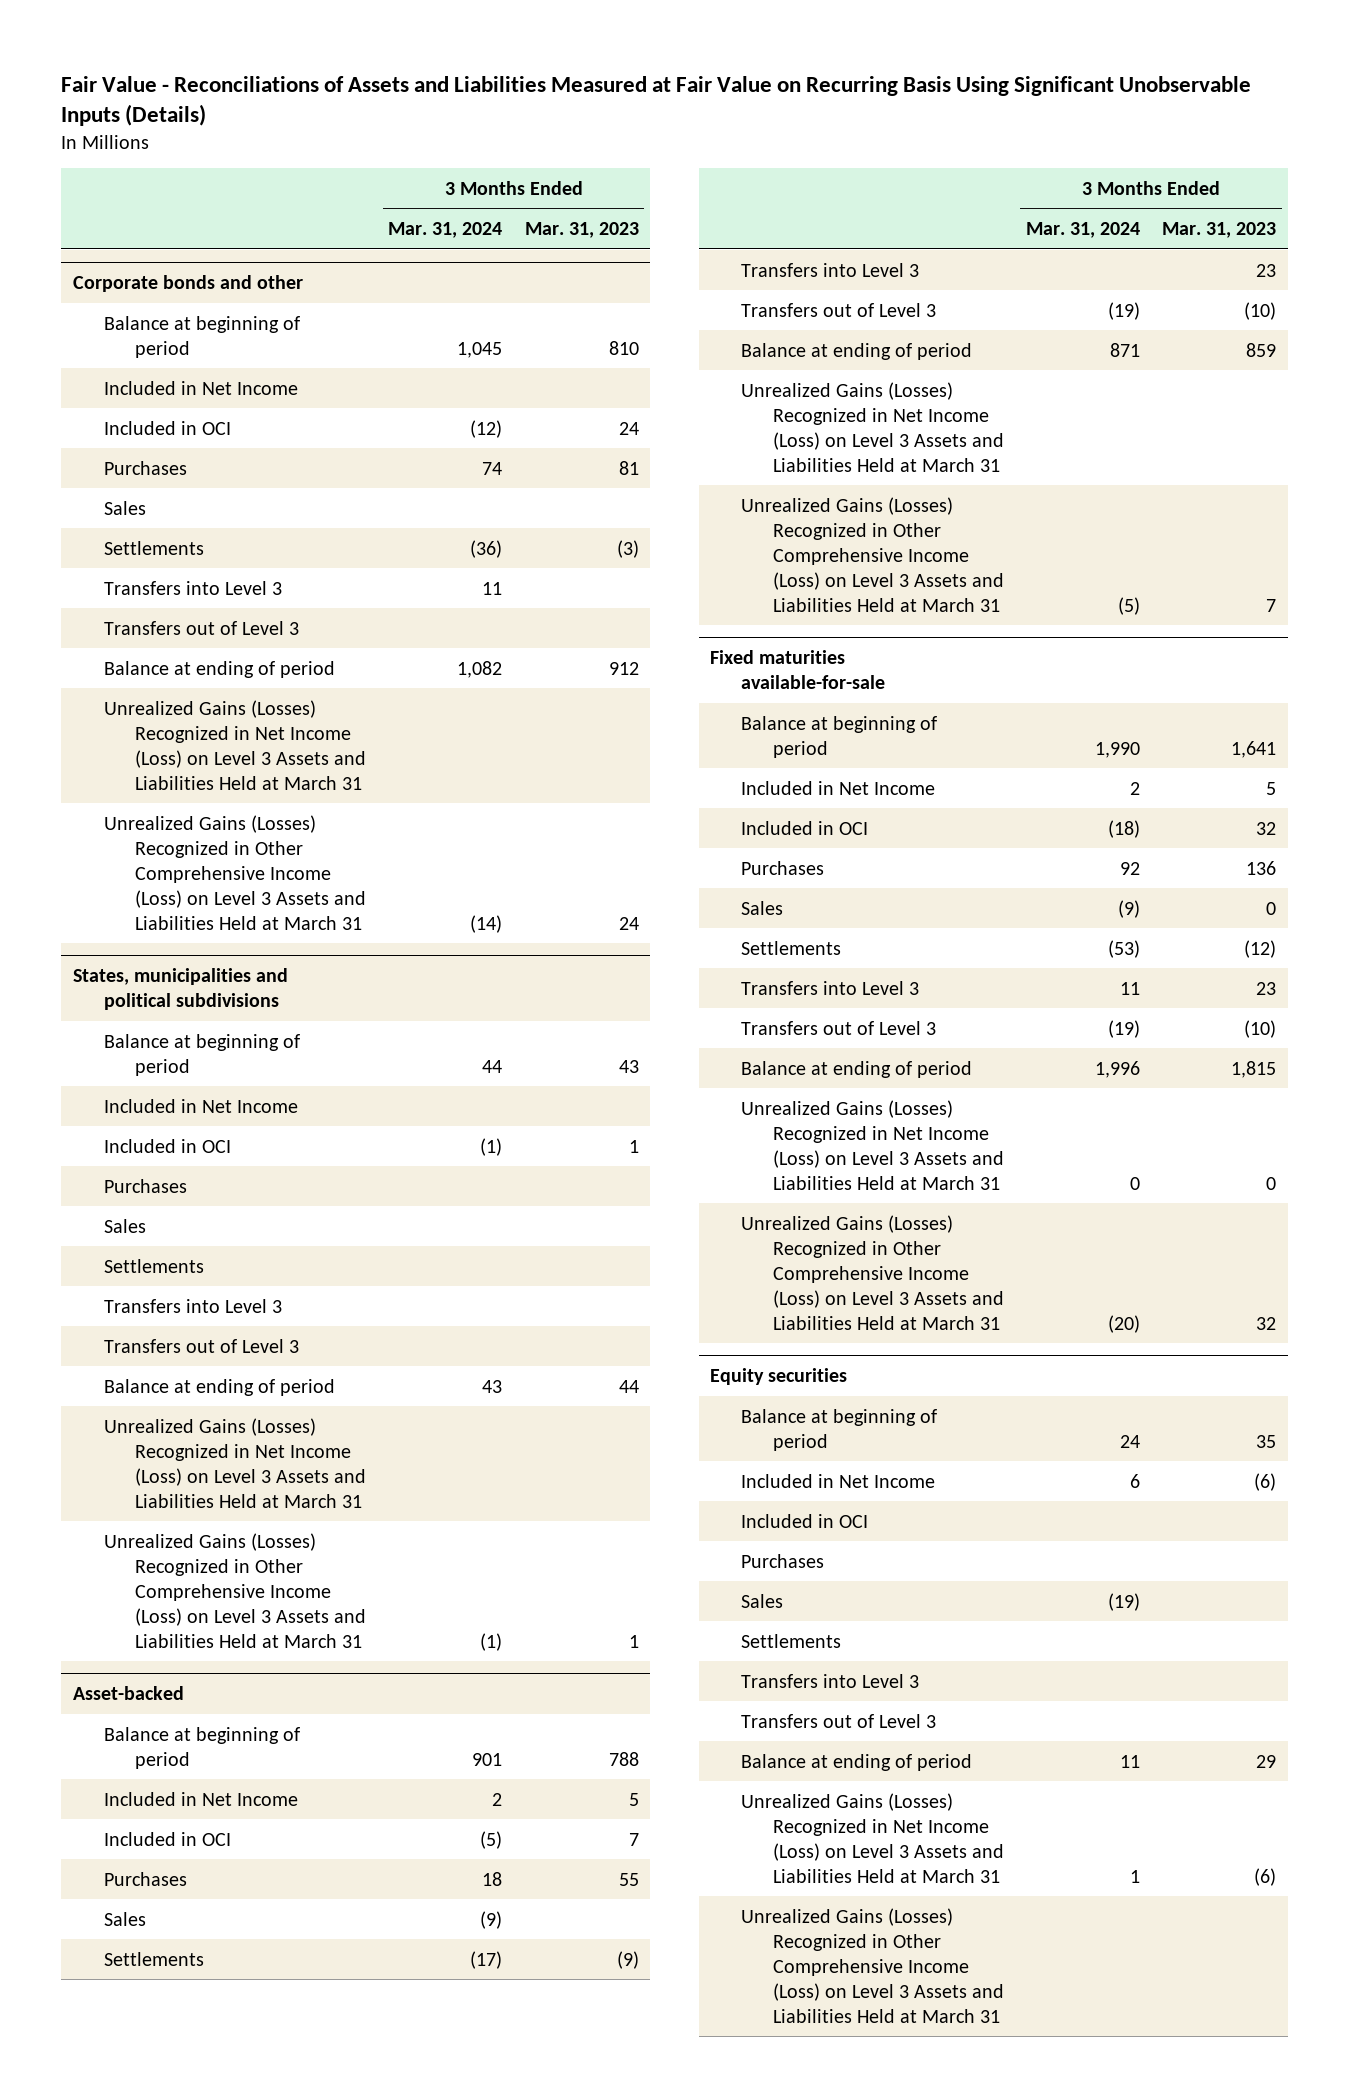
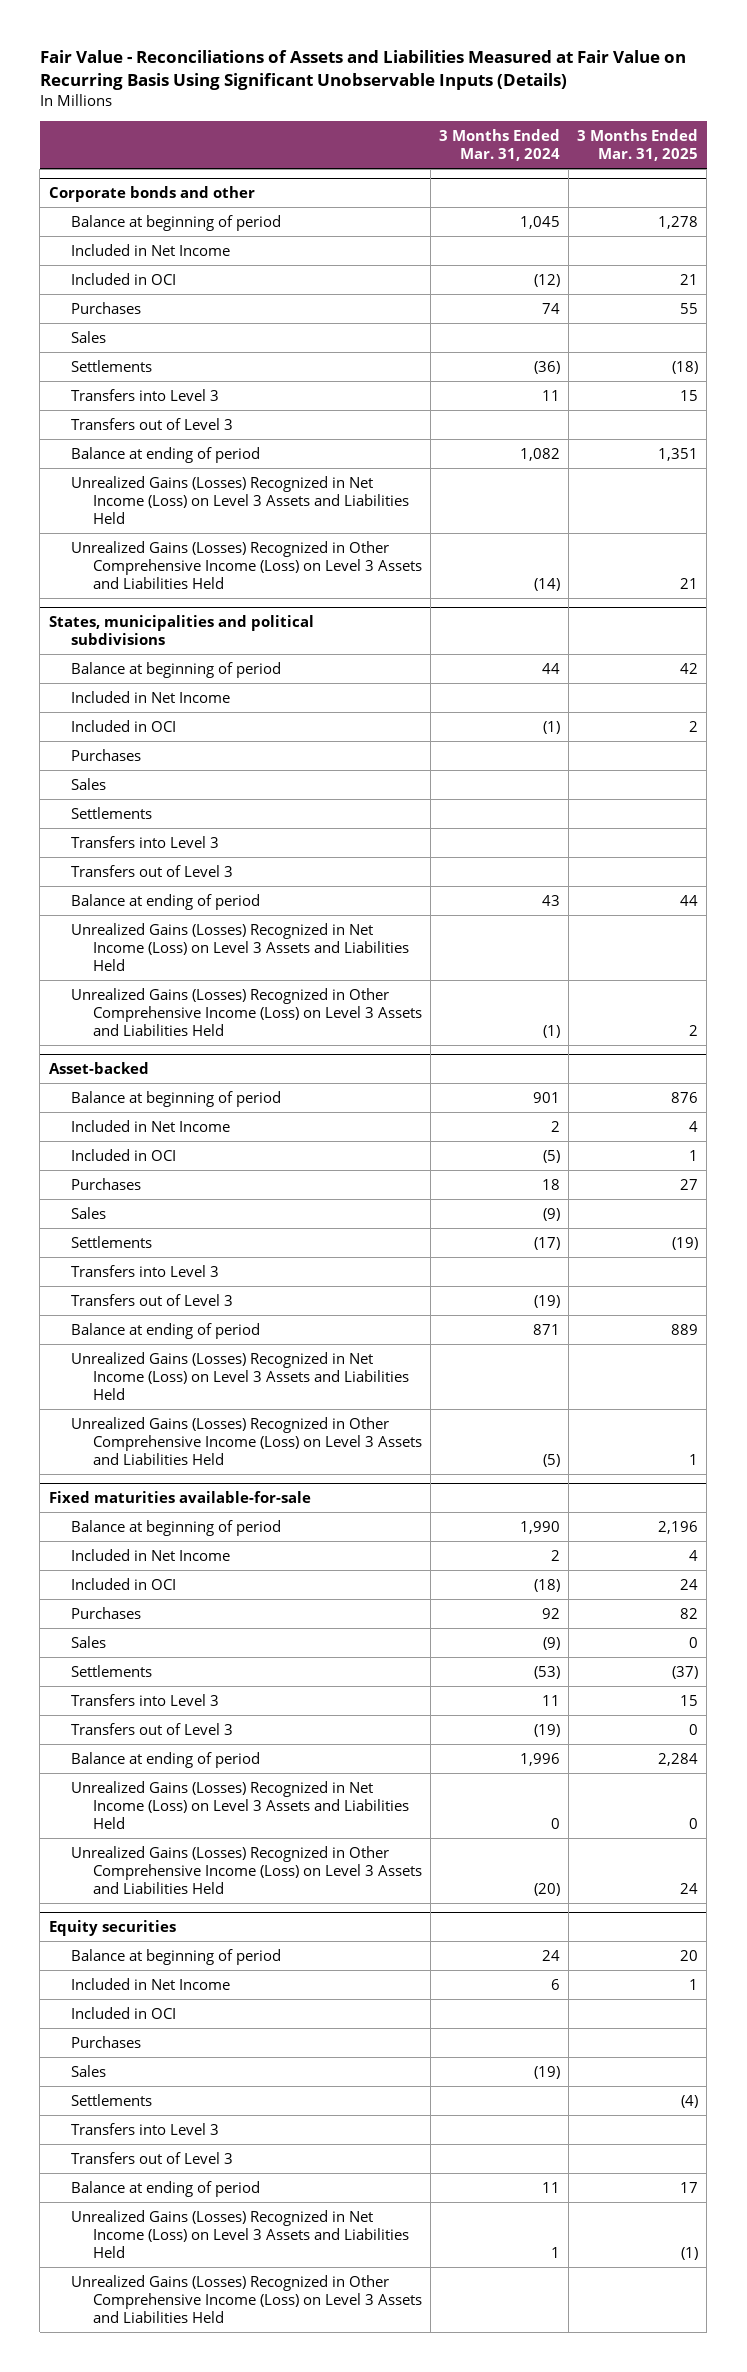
[524,221,639,238] Mar. 31, 2023 -> none
none -> [577,129,699,162] 3 Months Ended Mar. 31, 2025
[103,699,367,790] Unrealized Gains (Losses) Recognized in Net Income (Loss) on Level 3 Assets and Liabilities Held at March 31 -> [70,475,409,525] Unrealized Gains (Losses) Recognized in Net Income (Loss) on Level 3 Assets and Liabilities Held
[103,814,367,930] Unrealized Gains (Losses) Recognized in Other Comprehensive Income (Loss) on Level 3 Assets and Liabilities Held at March 31 -> [70,540,422,590] Unrealized Gains (Losses) Recognized in Other Comprehensive Income (Loss) on Level 3 Assets and Liabilities Held
[103,1417,367,1508] Unrealized Gains (Losses) Recognized in Net Income (Loss) on Level 3 Assets and Liabilities Held at March 31 -> [70,922,409,972] Unrealized Gains (Losses) Recognized in Net Income (Loss) on Level 3 Assets and Liabilities Held
[103,1532,367,1648] Unrealized Gains (Losses) Recognized in Other Comprehensive Income (Loss) on Level 3 Assets and Liabilities Held at March 31 -> [70,987,422,1037] Unrealized Gains (Losses) Recognized in Other Comprehensive Income (Loss) on Level 3 Assets and Liabilities Held
[741,381,1004,472] Unrealized Gains (Losses) Recognized in Net Income (Loss) on Level 3 Assets and Liabilities Held at March 31 -> [70,1351,409,1401] Unrealized Gains (Losses) Recognized in Net Income (Loss) on Level 3 Assets and Liabilities Held
[741,496,1004,612] Unrealized Gains (Losses) Recognized in Other Comprehensive Income (Loss) on Level 3 Assets and Liabilities Held at March 31 -> [70,1416,422,1466] Unrealized Gains (Losses) Recognized in Other Comprehensive Income (Loss) on Level 3 Assets and Liabilities Held
[741,1099,1004,1190] Unrealized Gains (Losses) Recognized in Net Income (Loss) on Level 3 Assets and Liabilities Held at March 31 -> [70,1780,409,1830] Unrealized Gains (Losses) Recognized in Net Income (Loss) on Level 3 Assets and Liabilities Held
[741,1214,1004,1330] Unrealized Gains (Losses) Recognized in Other Comprehensive Income (Loss) on Level 3 Assets and Liabilities Held at March 31 -> [70,1845,422,1895] Unrealized Gains (Losses) Recognized in Other Comprehensive Income (Loss) on Level 3 Assets and Liabilities Held
[741,1792,1004,1883] Unrealized Gains (Losses) Recognized in Net Income (Loss) on Level 3 Assets and Liabilities Held at March 31 -> [70,2209,409,2259] Unrealized Gains (Losses) Recognized in Net Income (Loss) on Level 3 Assets and Liabilities Held
[741,1907,1004,2023] Unrealized Gains (Losses) Recognized in Other Comprehensive Income (Loss) on Level 3 Assets and Liabilities Held at March 31 -> [70,2274,422,2324] Unrealized Gains (Losses) Recognized in Other Comprehensive Income (Loss) on Level 3 Assets and Liabilities Held

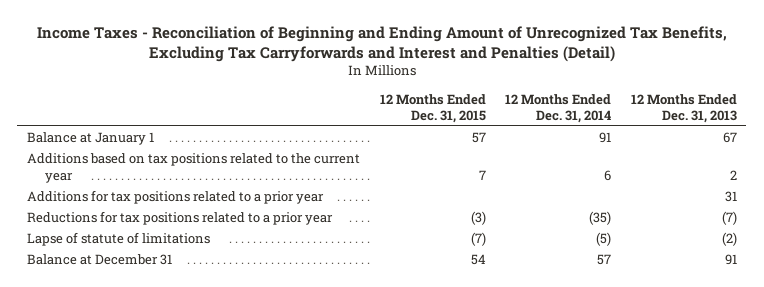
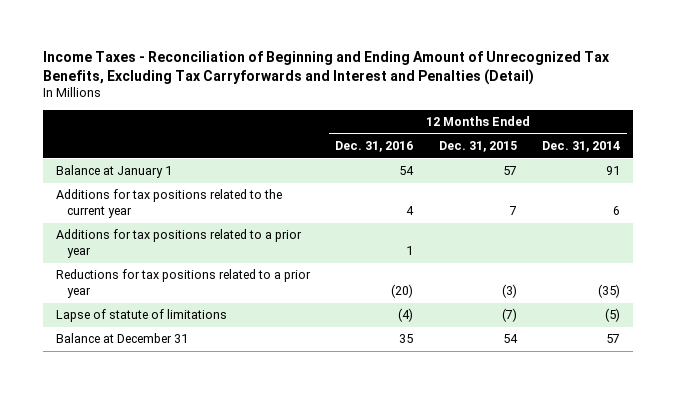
[630,93,737,123] 12 Months Ended Dec. 31, 2013 -> none
none -> [335,141,414,153] Dec. 31, 2016
[27,153,361,183] Additions based on tax positions related to the current year -> [55,189,282,218] Additions for tax positions related to the current year

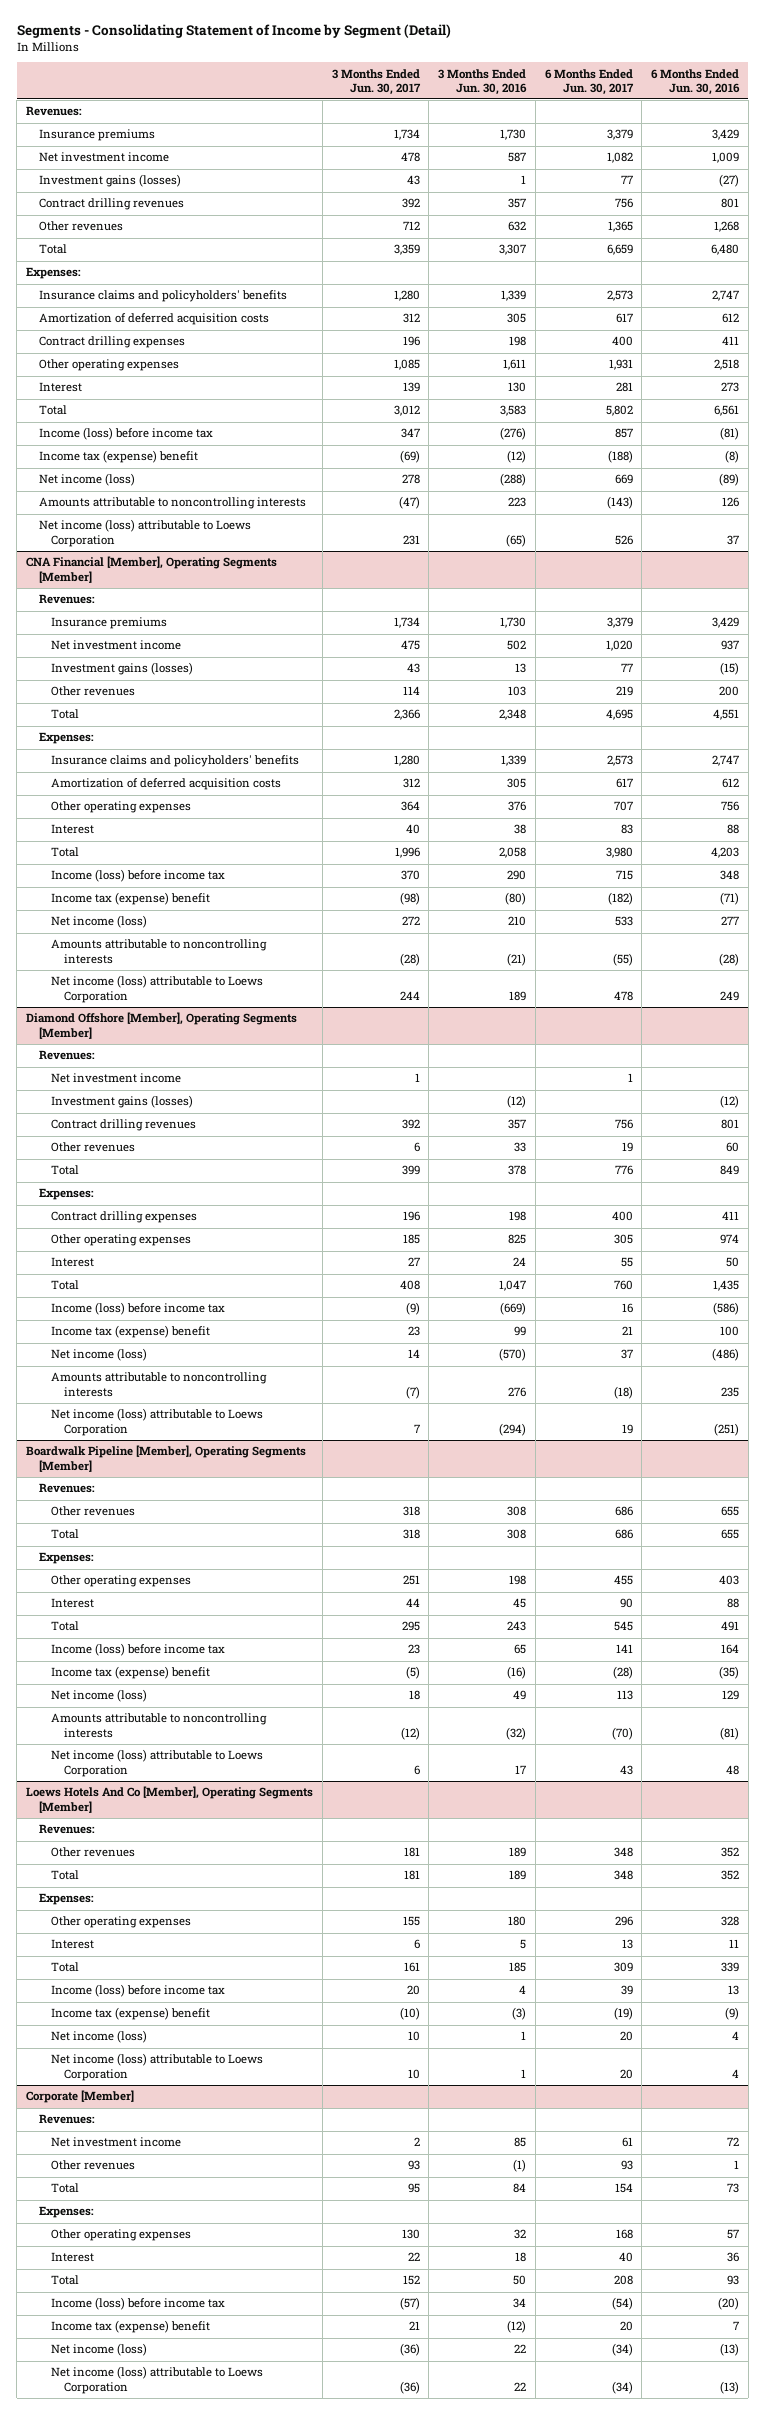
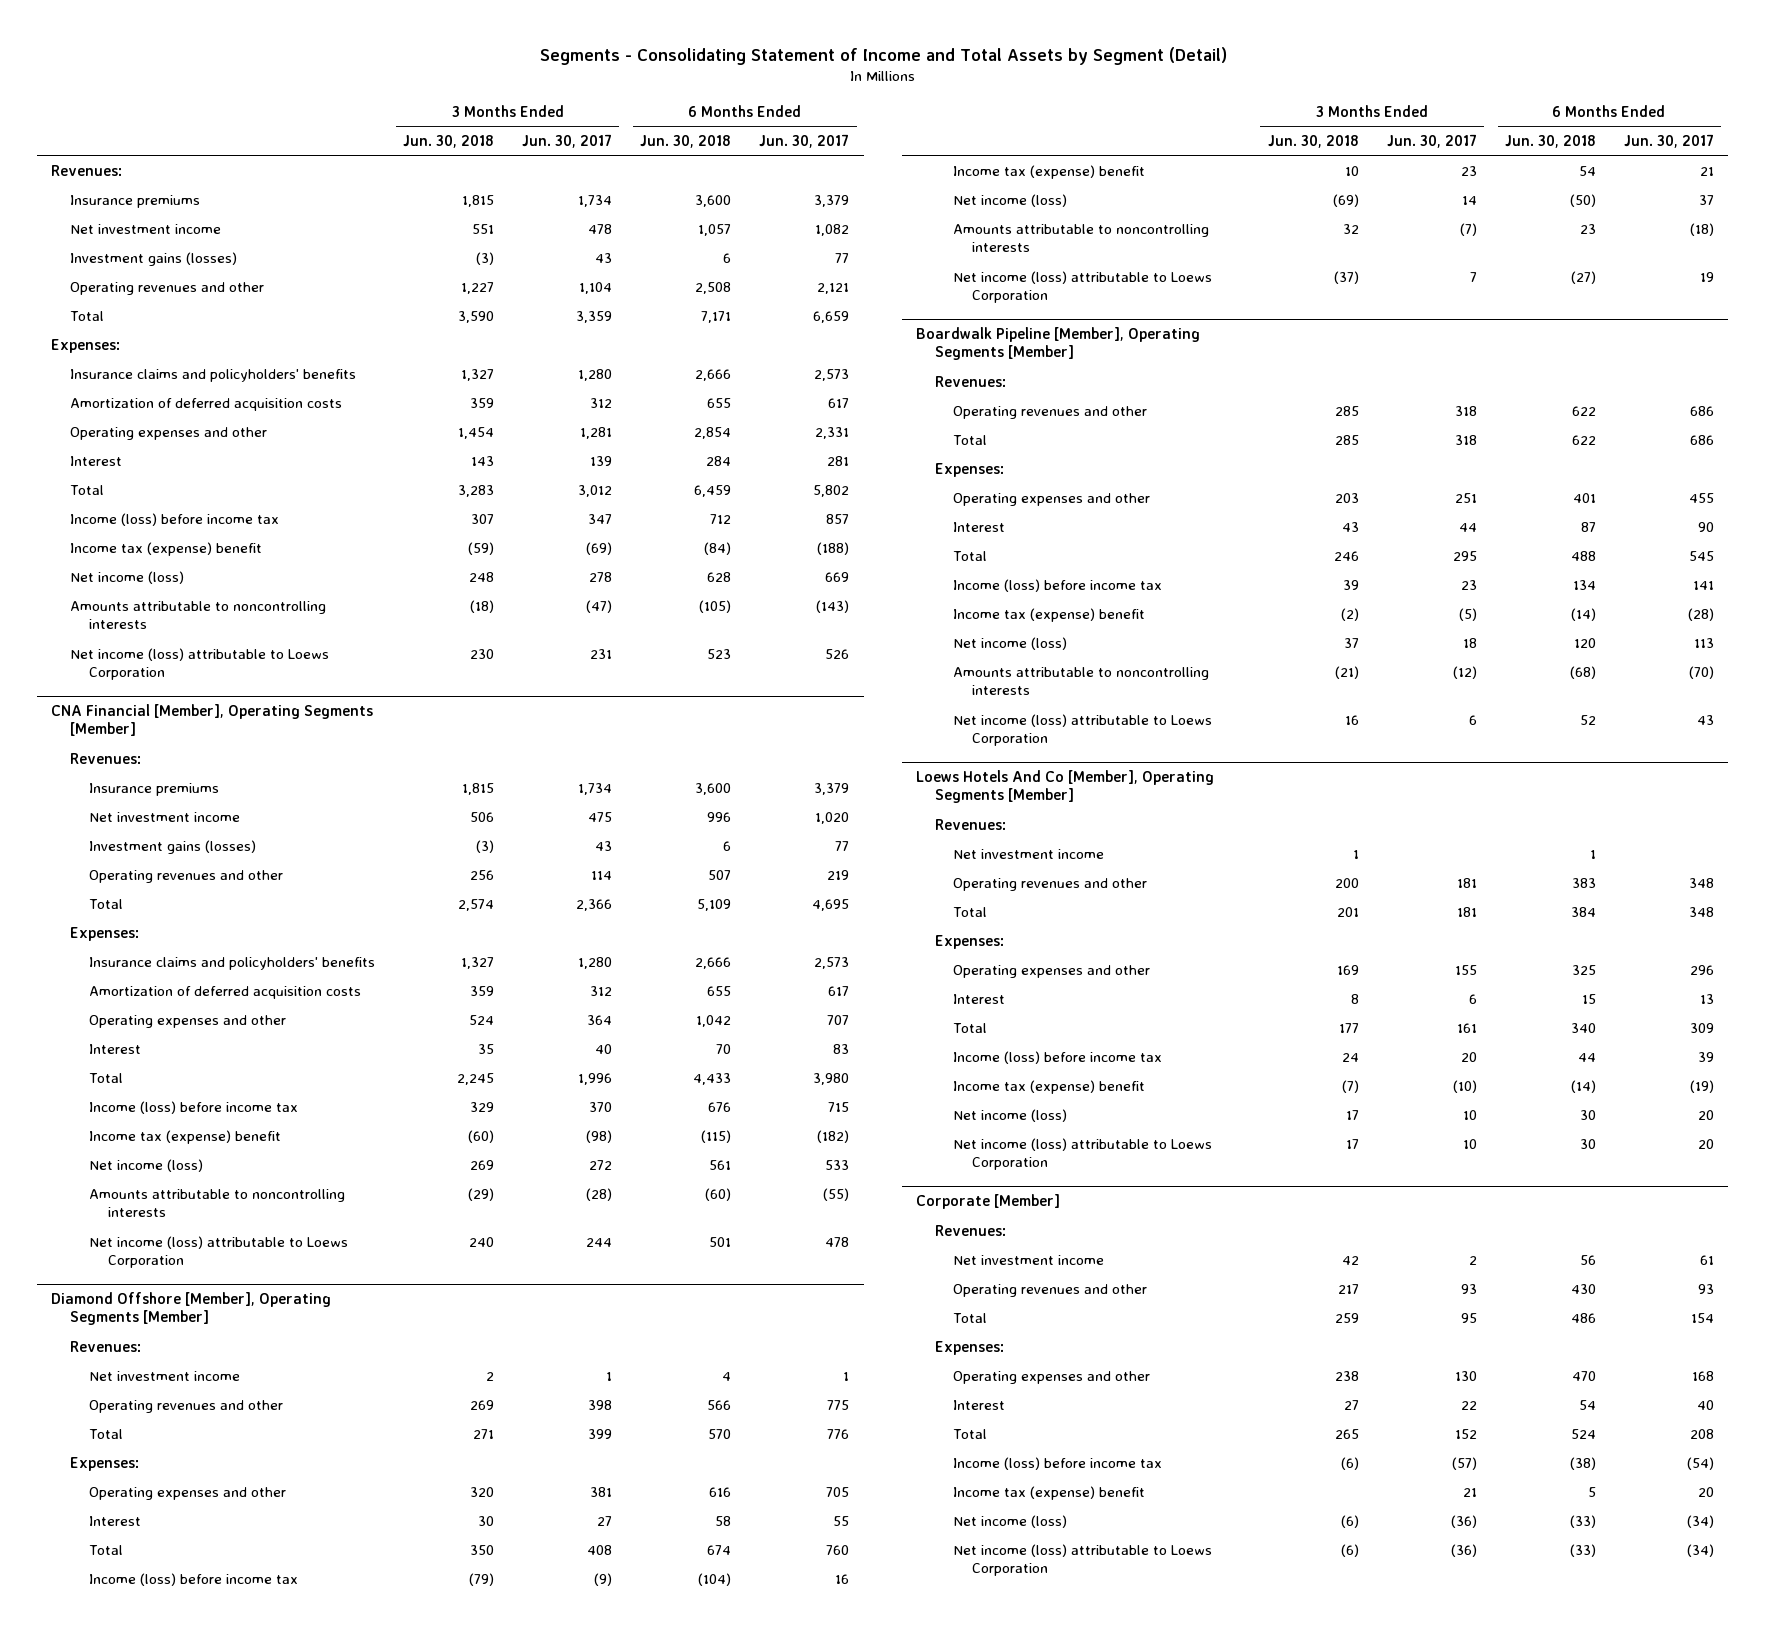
[16,23,451,38] Segments - Consolidating Statement of Income by Segment (Detail) -> [539,46,1227,65] Segments - Consolidating Statement of Income and Total Assets by Segment (Detail)
[438,68,528,95] 3 Months Ended Jun. 30, 2016 -> none
[651,68,741,95] 6 Months Ended Jun. 30, 2016 -> none
none -> [403,134,495,148] Jun. 30, 2018
none -> [640,134,732,148] Jun. 30, 2018
[38,198,184,211] Contract drilling revenues -> none
[38,221,123,232] Other revenues -> [70,281,265,295] Operating revenues and other
[402,221,420,231] 712 -> [579,281,613,294] 1,104
[607,221,633,233] 1,365 -> [817,282,850,294] 2,121
[38,336,185,349] Contract drilling expenses -> none
[38,359,179,372] Other operating expenses -> [70,426,268,440] Operating expenses and other
[393,359,420,371] 1,085 -> [580,426,613,439] 1,281
[608,359,633,371] 1,931 -> [815,426,850,439] 2,331
[51,686,136,697] Other revenues -> [88,869,283,883] Operating revenues and other
[51,801,192,814] Other operating expenses -> [88,1014,286,1028] Operating expenses and other
[51,1095,194,1109] Investment gains (losses) -> none
[51,1119,197,1132] Contract drilling revenues -> none
[51,1142,136,1153] Other revenues -> [88,1399,283,1413] Operating revenues and other
[413,1142,420,1153] 6 -> [588,1399,613,1410] 398
[621,1142,633,1153] 19 -> [827,1399,850,1410] 775
[51,1211,198,1224] Contract drilling expenses -> none
[51,1234,192,1247] Other operating expenses -> [88,1486,286,1500] Operating expenses and other
[402,1234,420,1245] 185 -> [590,1486,613,1497] 381
[613,1234,633,1245] 305 -> [826,1486,850,1497] 705
[51,1506,136,1517] Other revenues -> [953,405,1148,419] Operating revenues and other
[51,1575,192,1588] Other operating expenses -> [953,492,1151,506] Operating expenses and other
none -> [953,848,1105,859] Net investment income
[51,1847,136,1858] Other revenues -> [953,877,1148,891] Operating revenues and other
[51,1916,192,1929] Other operating expenses -> [953,964,1151,978] Operating expenses and other
[51,2160,136,2171] Other revenues -> [953,1283,1148,1297] Operating revenues and other
[51,2229,192,2242] Other operating expenses -> [953,1370,1151,1384] Operating expenses and other

